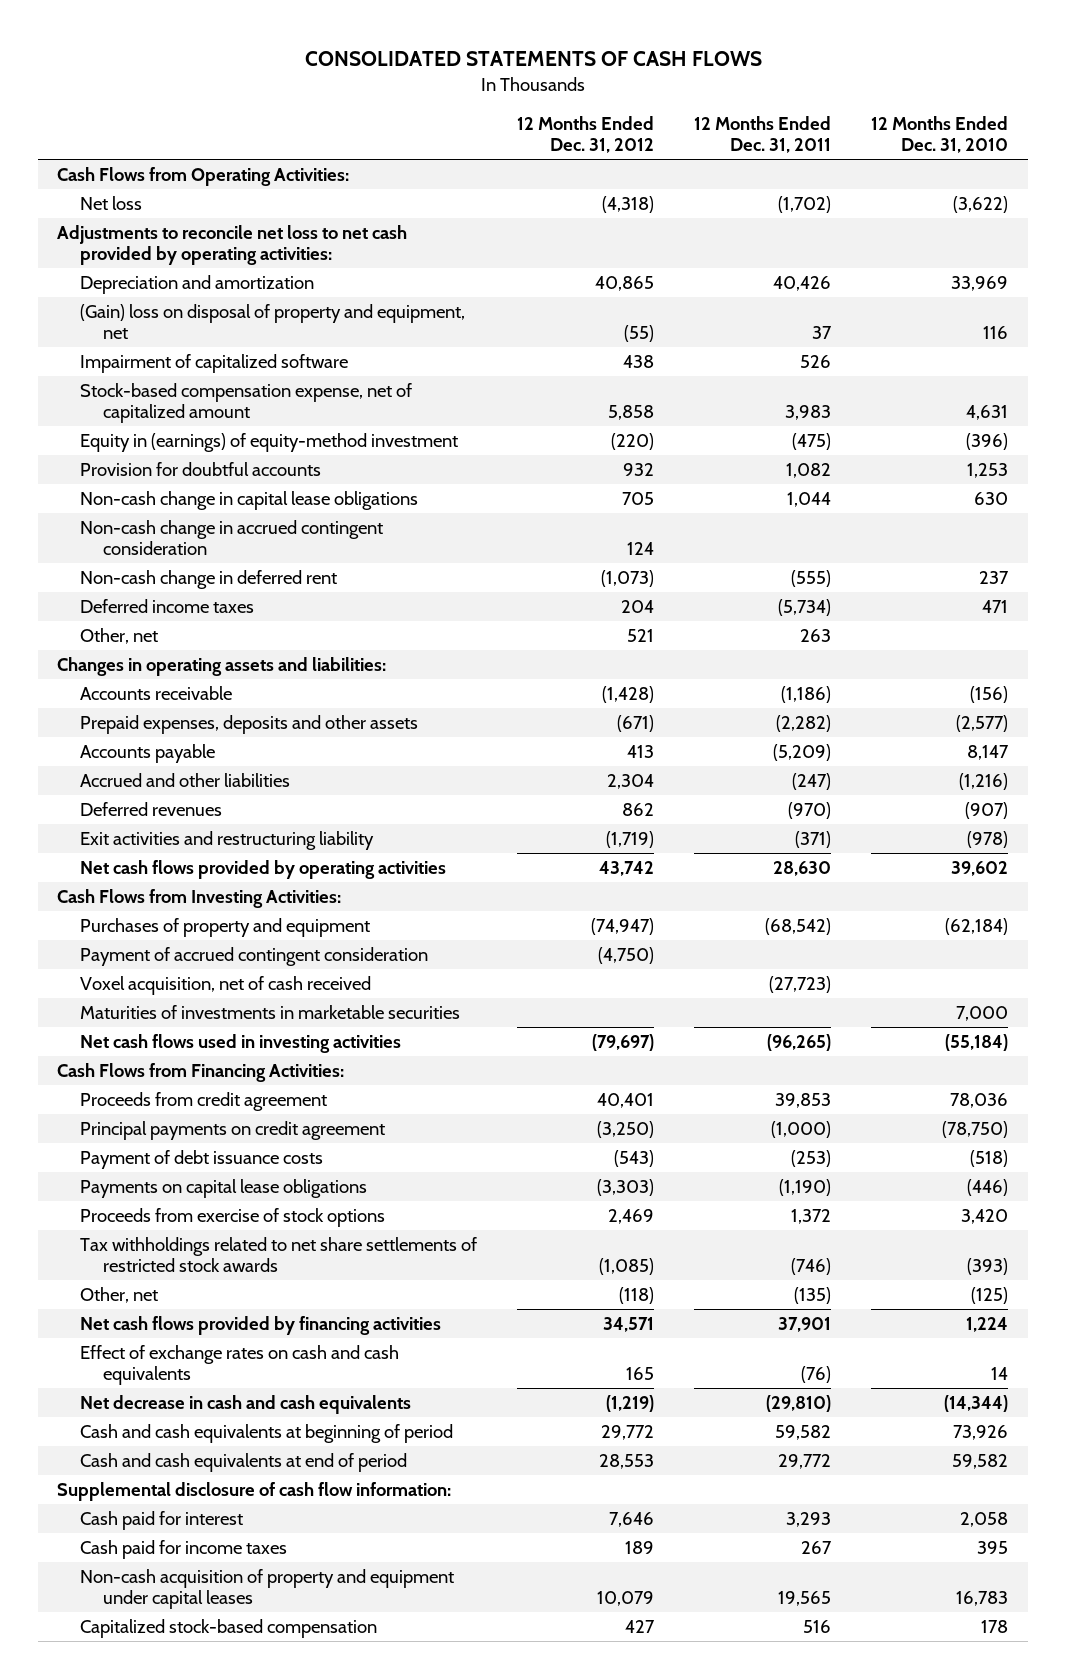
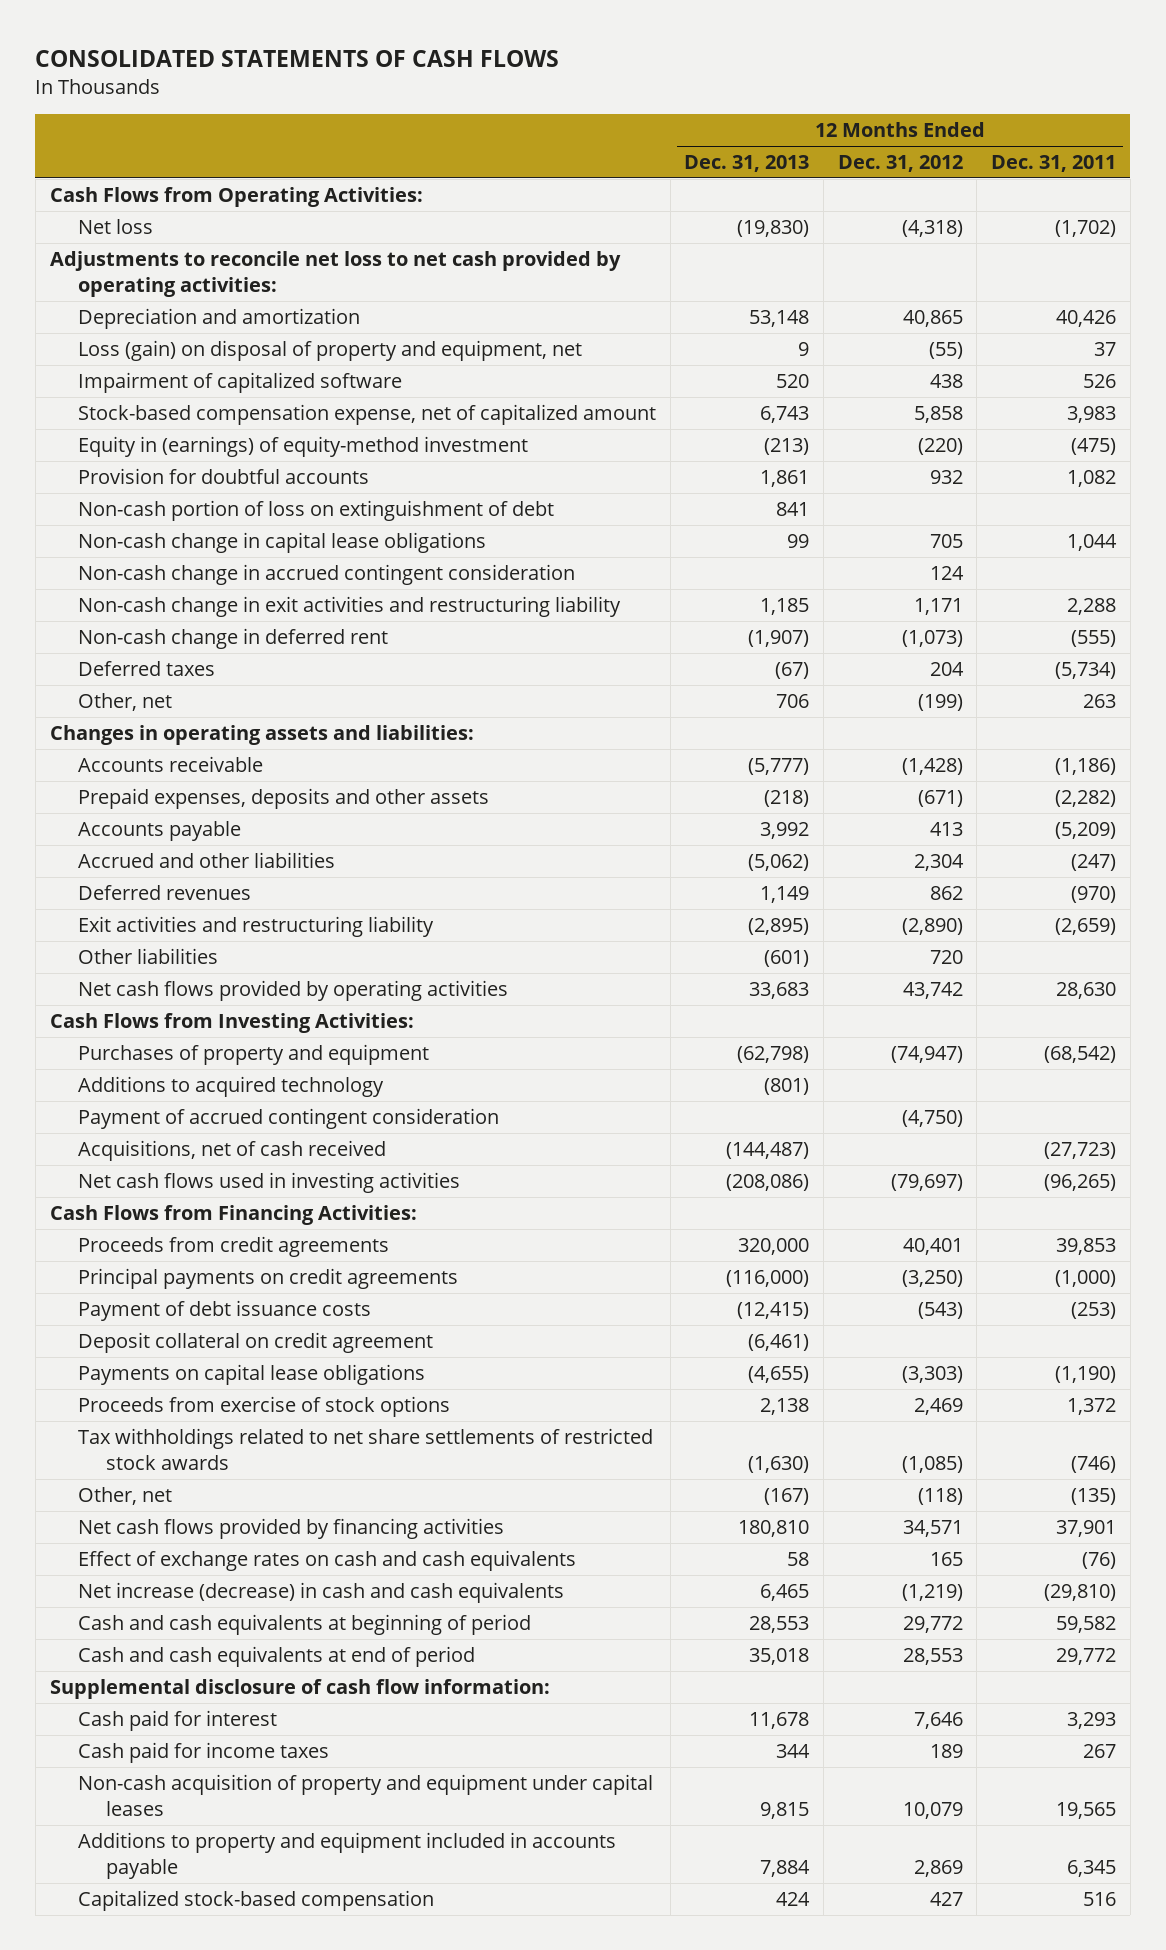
[870,115,1008,154] 12 Months Ended Dec. 31, 2010 -> none
none -> [684,155,810,173] Dec. 31, 2013
[80,303,466,340] (Gain) loss on disposal of property and equipment, net -> [78,340,583,362] Loss (gain) on disposal of property and equipment, net
none -> [78,500,555,522] Non-cash portion of loss on extinguishment of debt
none -> [78,596,622,618] Non-cash change in exit activities and restructuring liability
[80,598,255,613] Deferred income taxes -> [78,661,216,677] Deferred taxes
[627,628,655,642] 521 -> [917,694,963,712] (199)
[606,830,655,848] (1,719) -> [901,918,963,936] (2,890)
[794,830,831,848] (371) -> [1055,918,1117,936] (2,659)
none -> [78,948,219,965] Other liabilities
none -> [78,1076,385,1098] Additions to acquired technology
[80,1004,461,1019] Maturities of investments in marketable securities -> none
[80,975,372,995] Voxel acquisition, net of cash received -> [78,1140,387,1162] Acquisitions, net of cash received
[80,1091,328,1111] Proceeds from credit agreement -> [78,1236,390,1258] Proceeds from credit agreements
[80,1120,386,1140] Principal payments on credit agreement -> [78,1268,459,1290] Principal payments on credit agreements
none -> [78,1332,434,1354] Deposit collateral on credit agreement
[80,1394,412,1414] Net decrease in cash and cash equivalents -> [78,1582,565,1604] Net increase (decrease) in cash and cash equivalents
none -> [78,1832,617,1879] Additions to property and equipment included in accounts payable

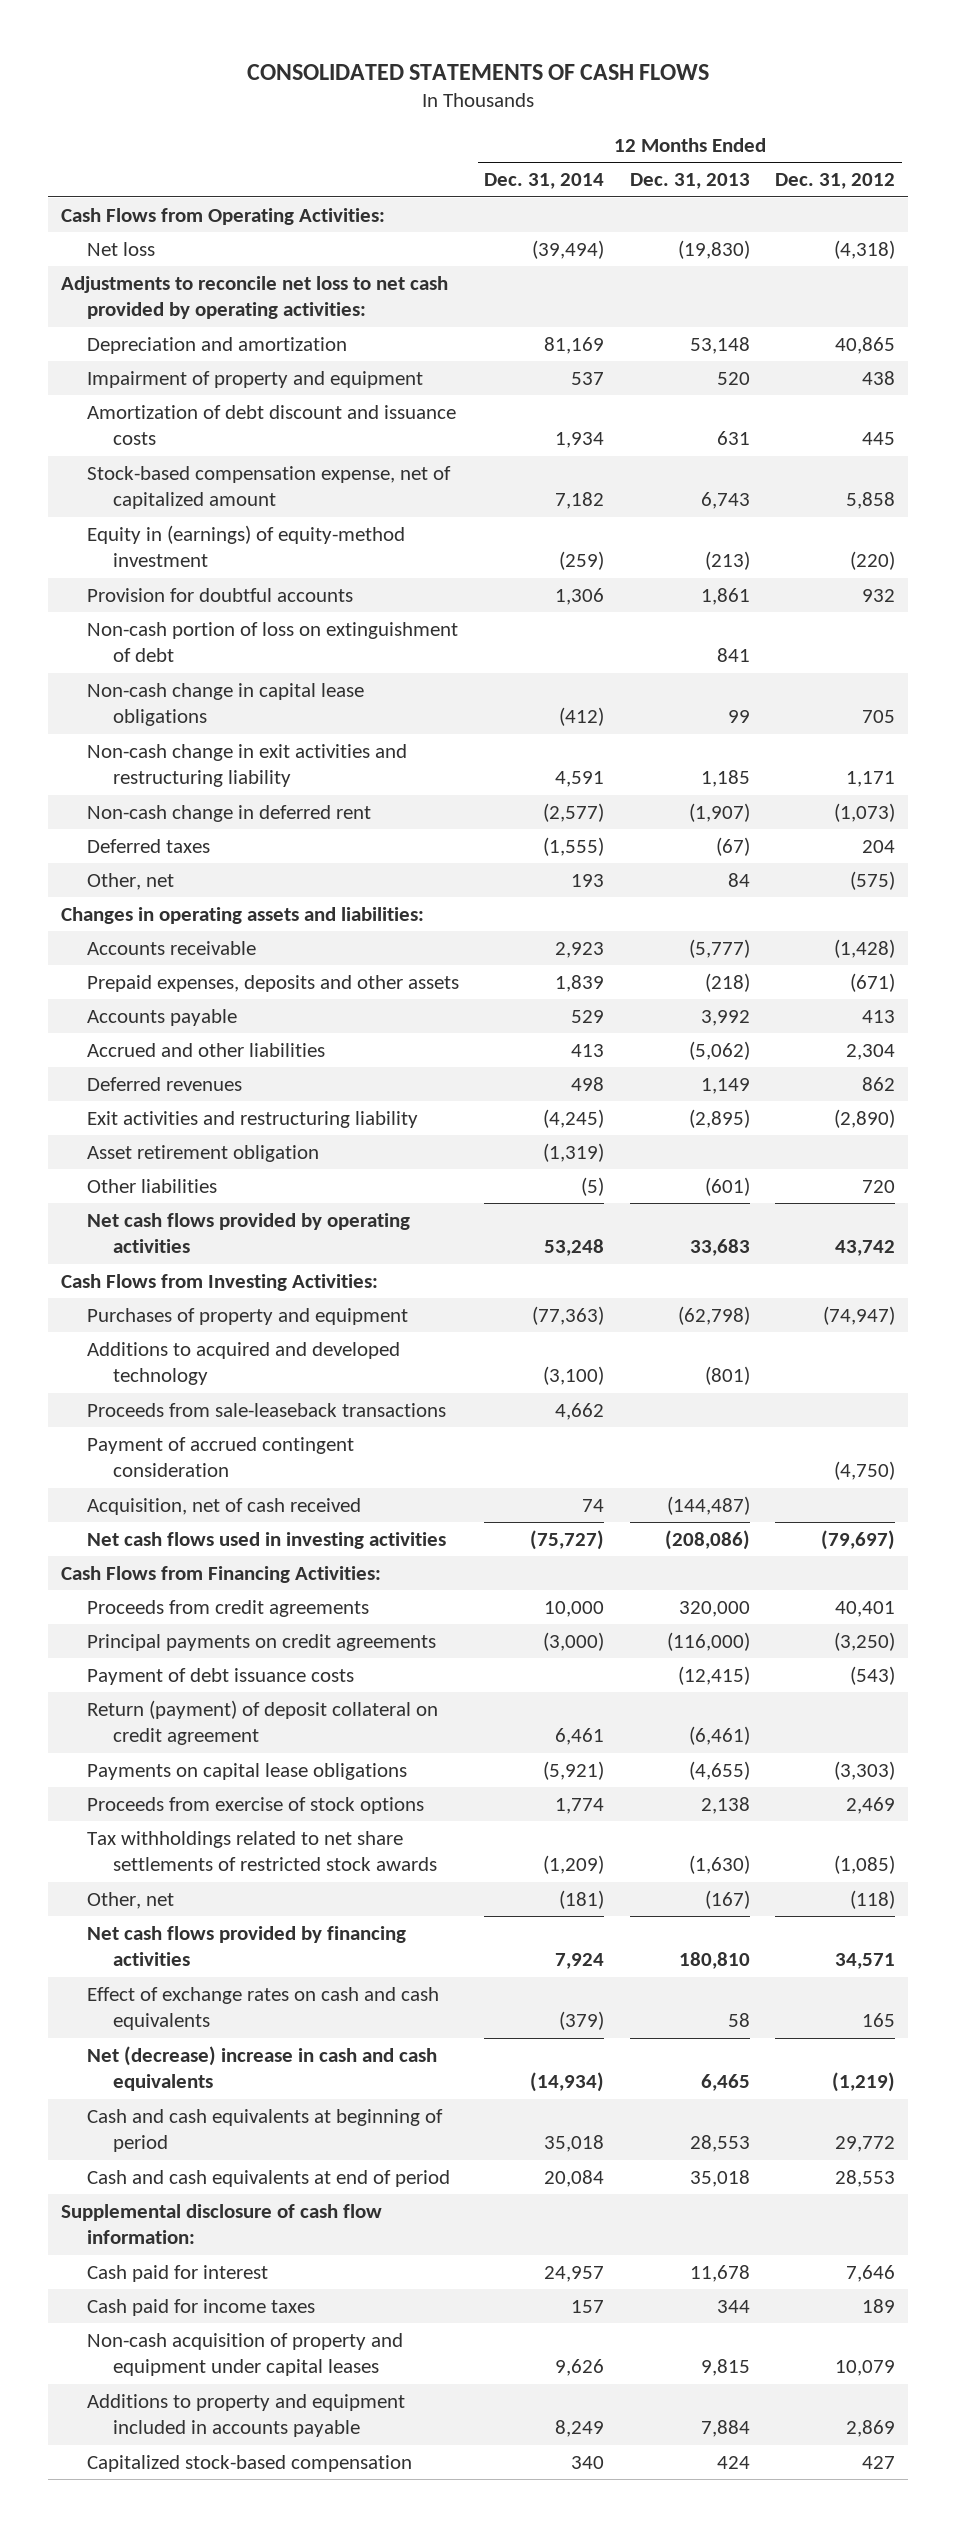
[991,155,1117,173] Dec. 31, 2011 -> none
none -> [484,173,605,190] Dec. 31, 2014
[78,340,583,362] Loss (gain) on disposal of property and equipment, net -> none
[78,372,403,394] Impairment of capitalized software -> [86,370,423,388] Impairment of property and equipment
none -> [86,404,456,446] Amortization of debt discount and issuance costs
[78,564,576,586] Non-cash change in accrued contingent consideration -> none
[776,694,810,709] 706 -> [727,872,750,887] 84
[917,694,963,712] (199) -> [850,870,896,890] (575)
none -> [86,1144,319,1162] Asset retirement obligation
[78,1076,385,1098] Additions to acquired technology -> [86,1341,400,1386] Additions to acquired and developed technology
none -> [86,1402,446,1417] Proceeds from sale-leaseback transactions
[78,1140,387,1162] Acquisitions, net of cash received -> [86,1497,361,1515] Acquisition, net of cash received
[78,1332,434,1354] Deposit collateral on credit agreement -> [86,1699,438,1746] Return (payment) of deposit collateral on credit agreement
[78,1582,565,1604] Net increase (decrease) in cash and cash equivalents -> [86,2045,437,2092] Net (decrease) increase in cash and cash equivalents

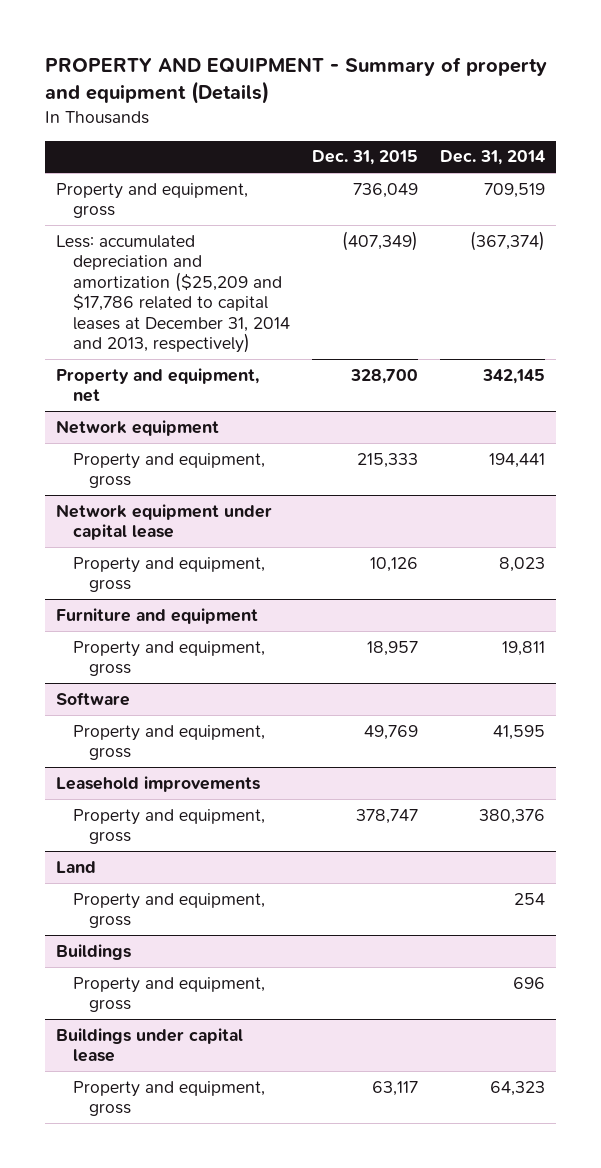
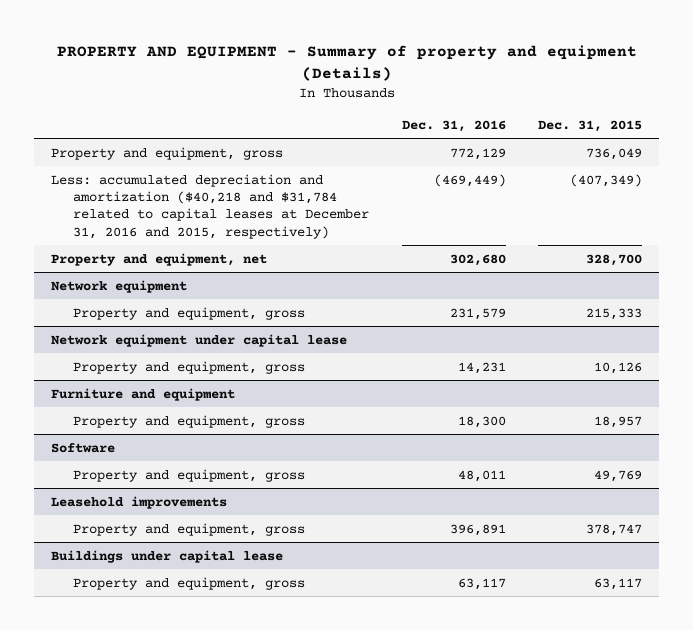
[439,150,545,166] Dec. 31, 2014 -> none
none -> [401,119,506,132] Dec. 31, 2016
[55,234,290,353] Less: accumulated depreciation and amortization ($25,209 and $17,786 related to capital leases at December 31, 2014 and 2013, respectively) -> [50,173,369,239] Less: accumulated depreciation and amortization ($40,218 and $31,784 related to capital leases at December 31, 2016 and 2015, respectively)
[55,860,96,873] Land -> none
[72,892,265,929] Property and equipment, gross -> none
[55,943,131,960] Buildings -> none
[72,976,265,1013] Property and equipment, gross -> none

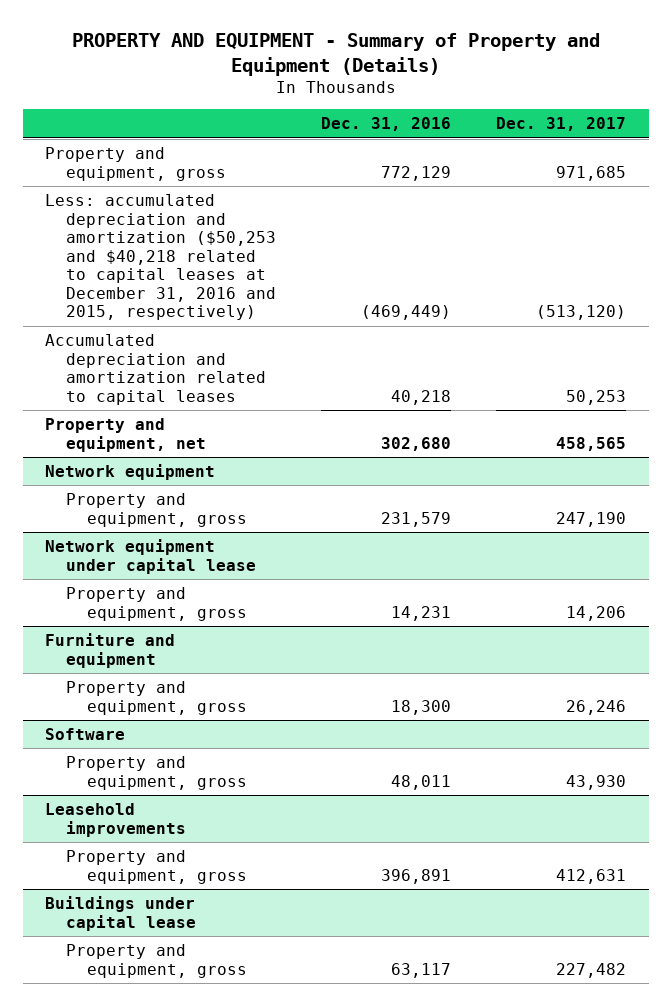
[56,45,637,81] PROPERTY AND EQUIPMENT - Summary of property and equipment (Details) -> [71,33,600,76] PROPERTY AND EQUIPMENT - Summary of Property and Equipment (Details)
[538,119,643,132] Dec. 31, 2015 -> none
none -> [496,117,627,132] Dec. 31, 2017
[50,173,369,239] Less: accumulated depreciation and amortization ($40,218 and $31,784 related to capital leases at December 31, 2016 and 2015, respectively) -> [45,193,277,321] Less: accumulated depreciation and amortization ($50,253 and $40,218 related to capital leases at December 31, 2016 and 2015, respectively)
none -> [45,333,267,405] Accumulated depreciation and amortization related to capital leases

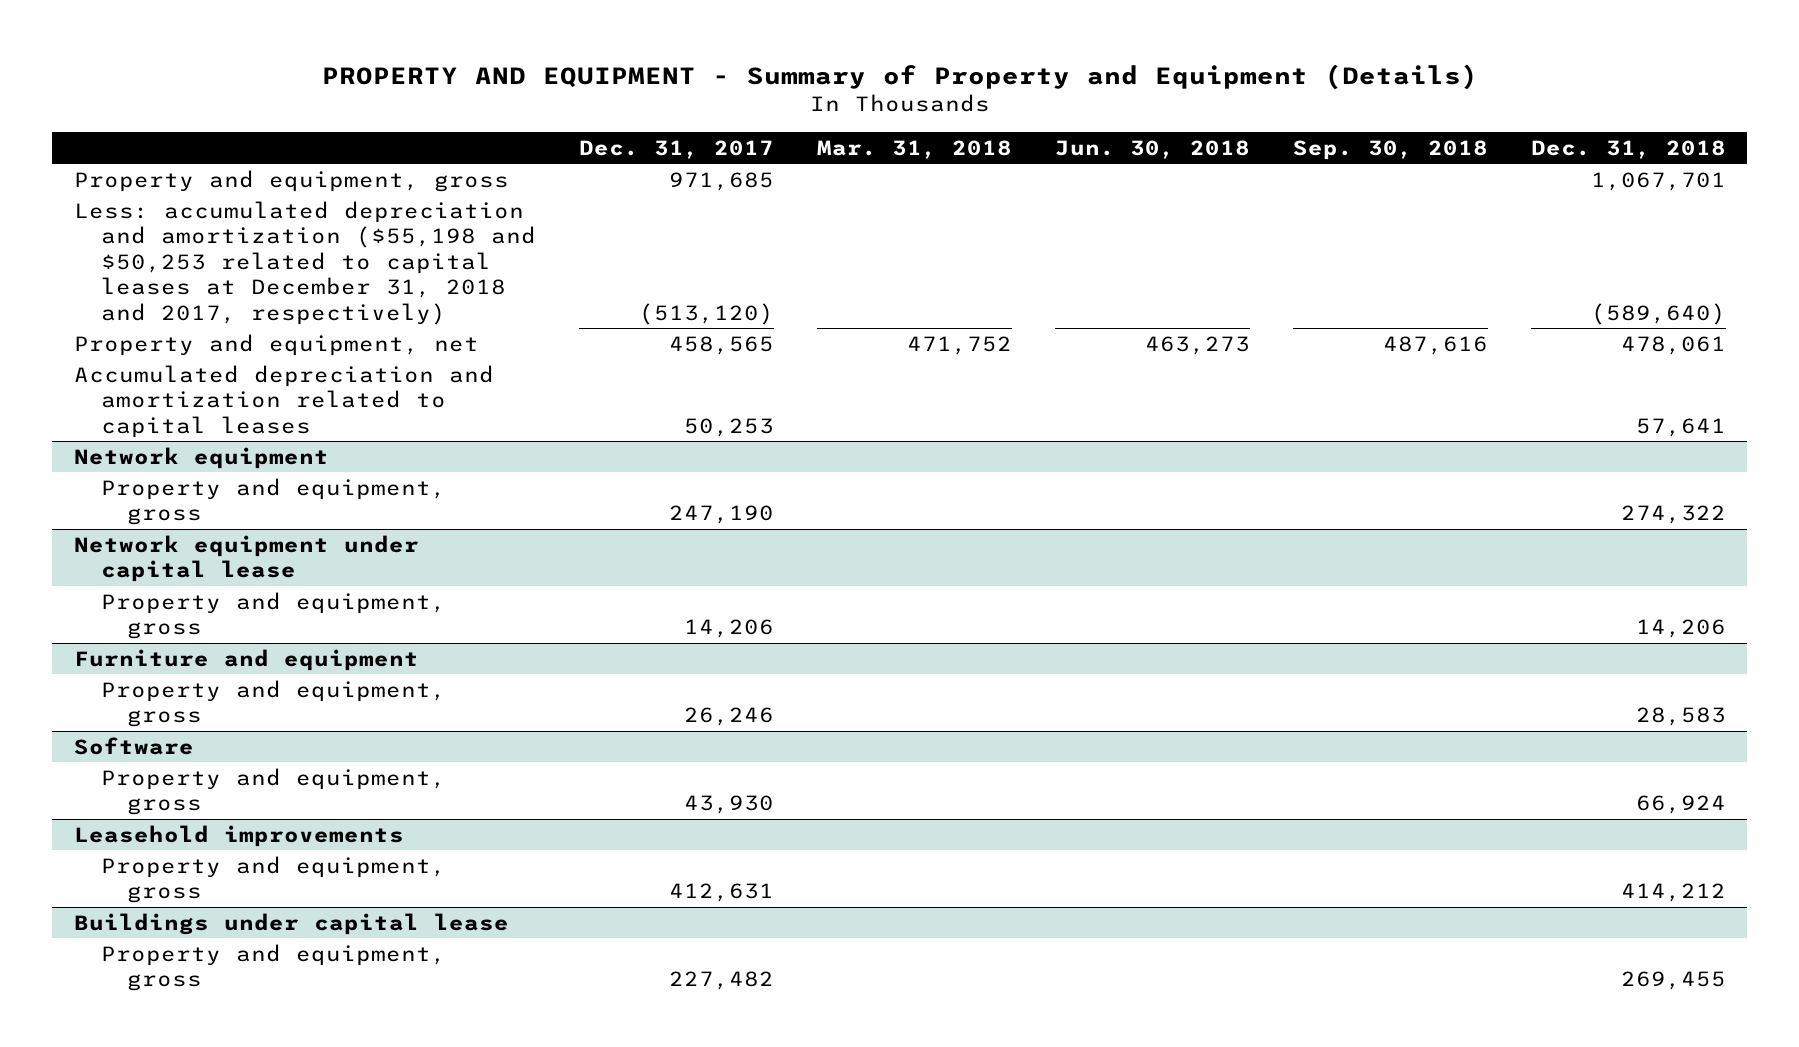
[321,117,452,132] Dec. 31, 2016 -> none
none -> [816,139,1012,159] Mar. 31, 2018
none -> [1054,139,1250,159] Jun. 30, 2018
none -> [1292,139,1488,160] Sep. 30, 2018
none -> [1530,139,1726,159] Dec. 31, 2018
[45,193,277,321] Less: accumulated depreciation and amortization ($50,253 and $40,218 related to capital leases at December 31, 2016 and 2015, respectively) -> [73,200,536,325] Less: accumulated depreciation and amortization ($55,198 and $50,253 related to capital leases at December 31, 2018 and 2017, respectively)
[45,333,267,405] Accumulated depreciation and amortization related to capital leases -> [73,364,494,438] Accumulated depreciation and amortization related to capital leases

